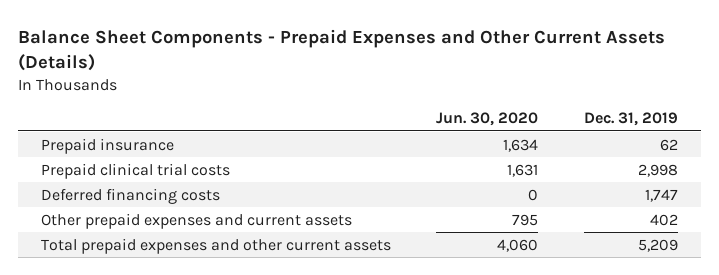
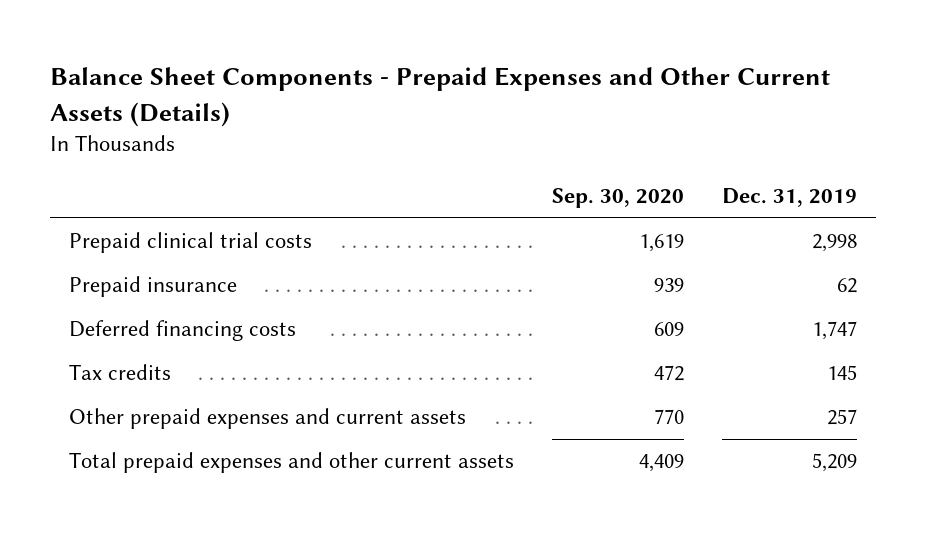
[436,112,539,127] Jun. 30, 2020 -> none
none -> [552,188,685,209] Sep. 30, 2020
[40,137,174,154] Prepaid insurance -> [69,276,238,298] Prepaid insurance
none -> [69,364,172,381] Tax credits
[649,213,678,226] 402 -> [827,409,858,426] 257

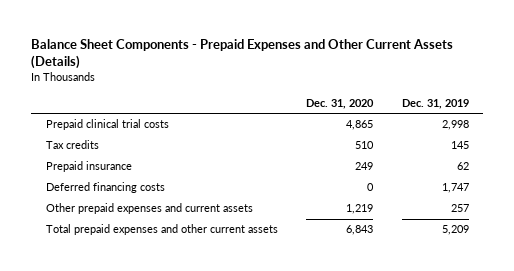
[552,188,685,209] Sep. 30, 2020 -> none
none -> [306,98,375,109] Dec. 31, 2020
[69,364,172,381] Tax credits -> [45,140,99,150] Tax credits

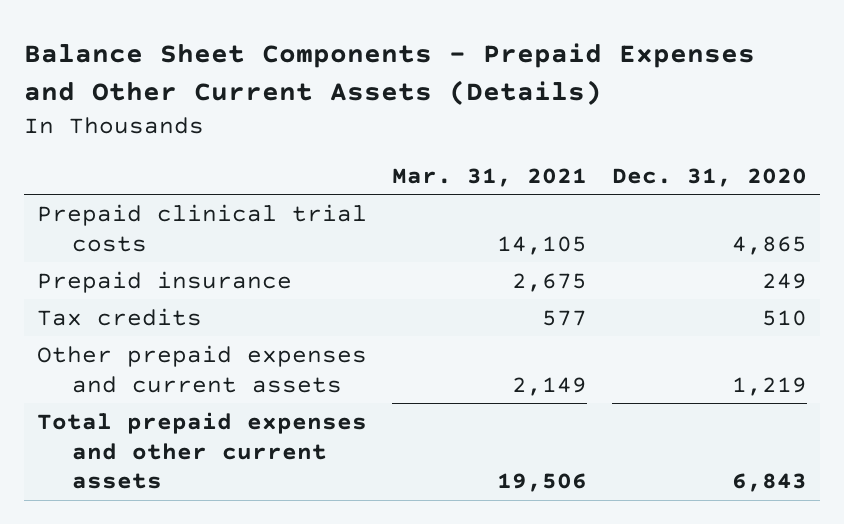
[401,98,469,109] Dec. 31, 2019 -> none
none -> [392,167,588,187] Mar. 31, 2021
[45,182,165,194] Deferred financing costs -> none
[45,140,99,150] Tax credits -> [36,307,202,326] Tax credits

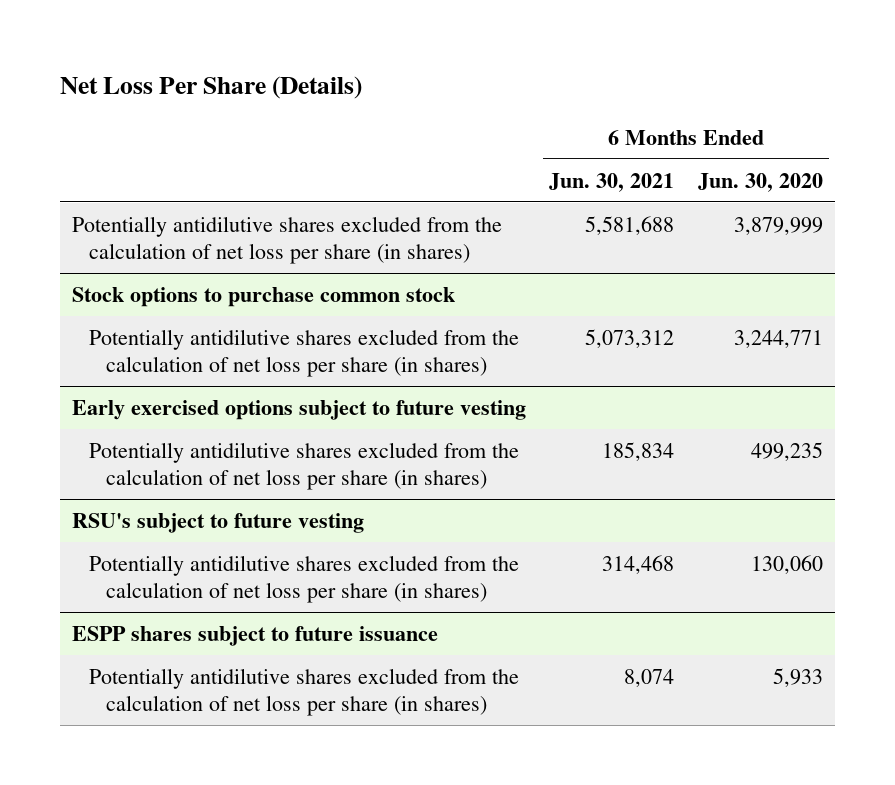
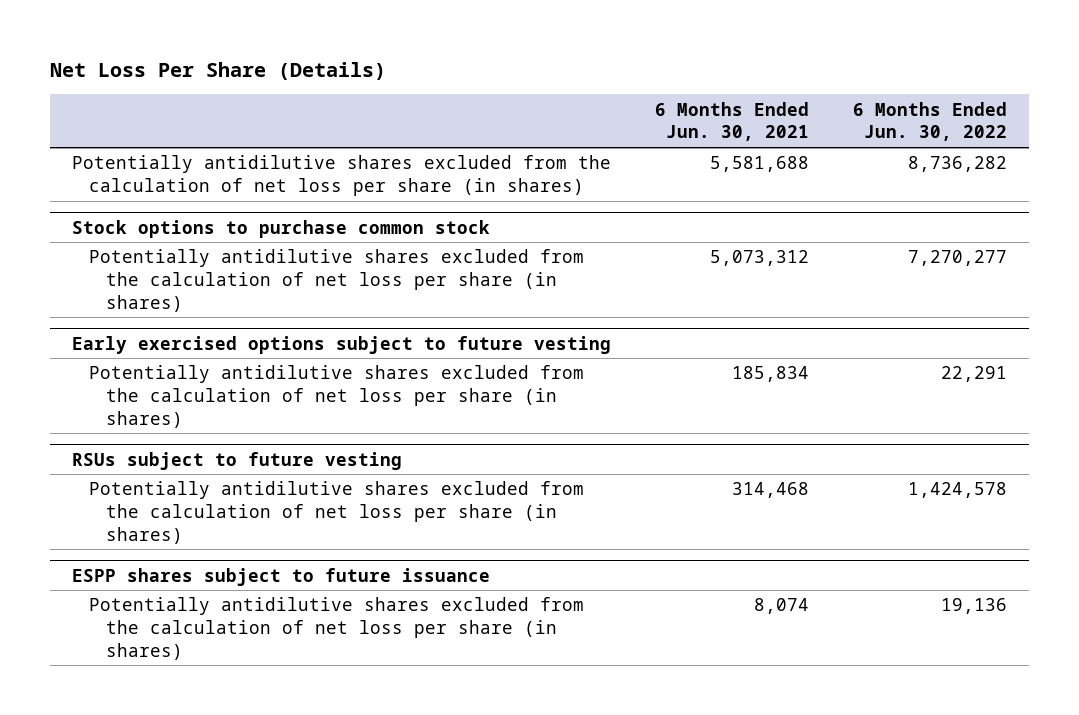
[697,172,823,192] Jun. 30, 2020 -> none
none -> [852,101,1007,142] 6 Months Ended Jun. 30, 2022
[71,512,364,533] RSU's subject to future vesting -> [71,451,402,470] RSUs subject to future vesting

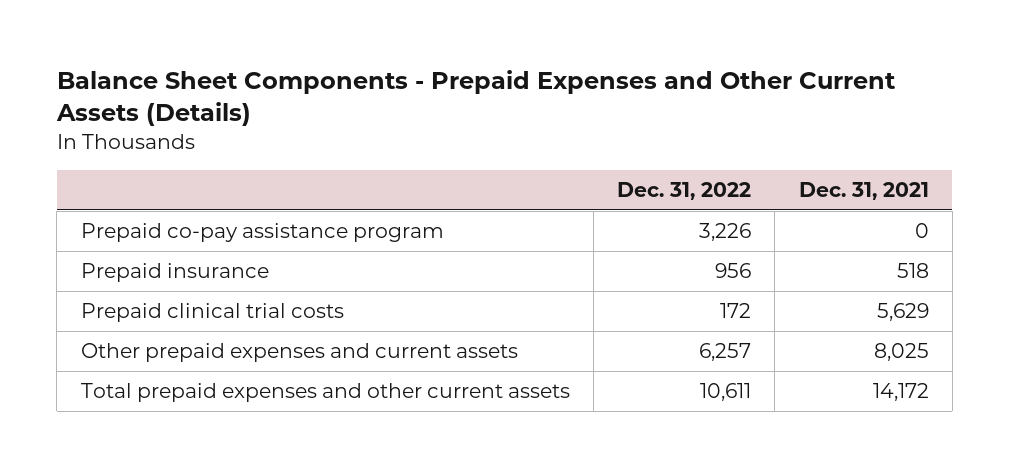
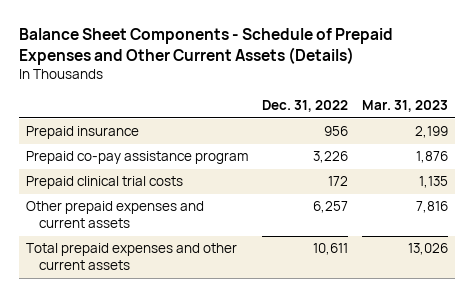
[55,69,896,127] Balance Sheet Components - Prepaid Expenses and Other Current Assets (Details) -> [18,27,393,65] Balance Sheet Components - Schedule of Prepaid Expenses and Other Current Assets (Details)
[798,181,929,200] Dec. 31, 2021 -> none
none -> [361,99,448,112] Mar. 31, 2023
[80,223,444,243] Prepaid co-pay assistance program -> [25,151,248,165] Prepaid co-pay assistance program

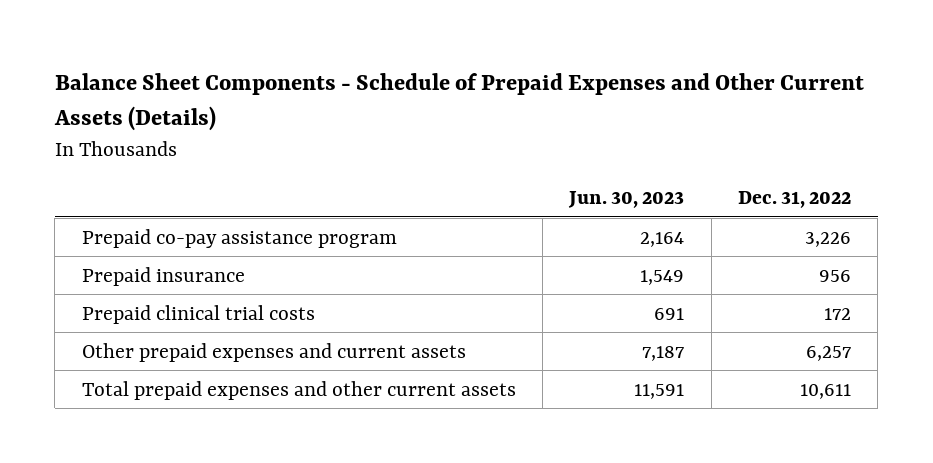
[361,99,448,112] Mar. 31, 2023 -> none
none -> [568,191,685,209] Jun. 30, 2023
[25,126,139,140] Prepaid insurance -> [81,266,245,286] Prepaid insurance

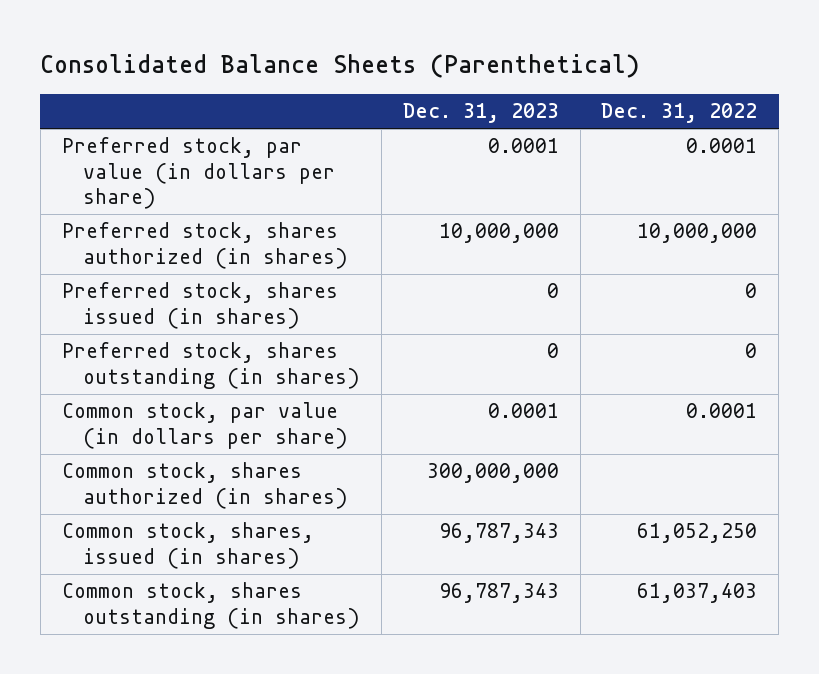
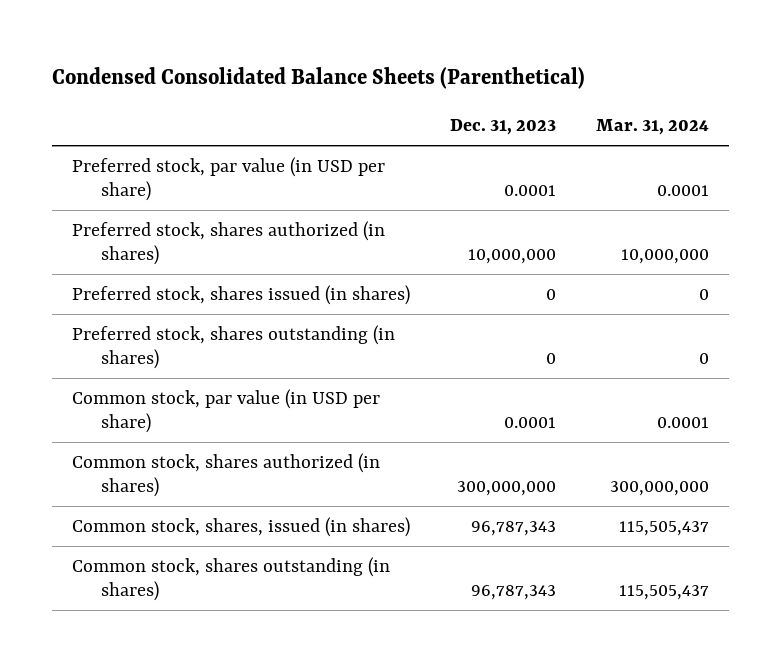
[40,53,640,78] Consolidated Balance Sheets (Parenthetical) -> [52,67,586,90] Condensed Consolidated Balance Sheets (Parenthetical)
[601,103,758,124] Dec. 31, 2022 -> none
none -> [595,119,709,136] Mar. 31, 2024
[61,137,335,210] Preferred stock, par value (in dollars per share) -> [72,156,386,201] Preferred stock, par value (in USD per share)
[61,402,348,449] Common stock, par value (in dollars per share) -> [72,388,381,433] Common stock, par value (in USD per share)

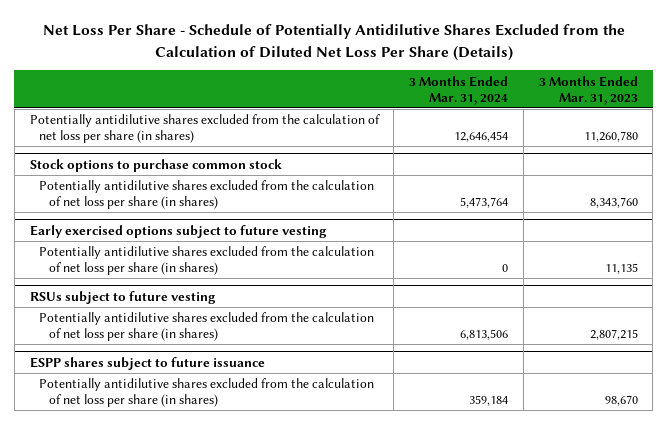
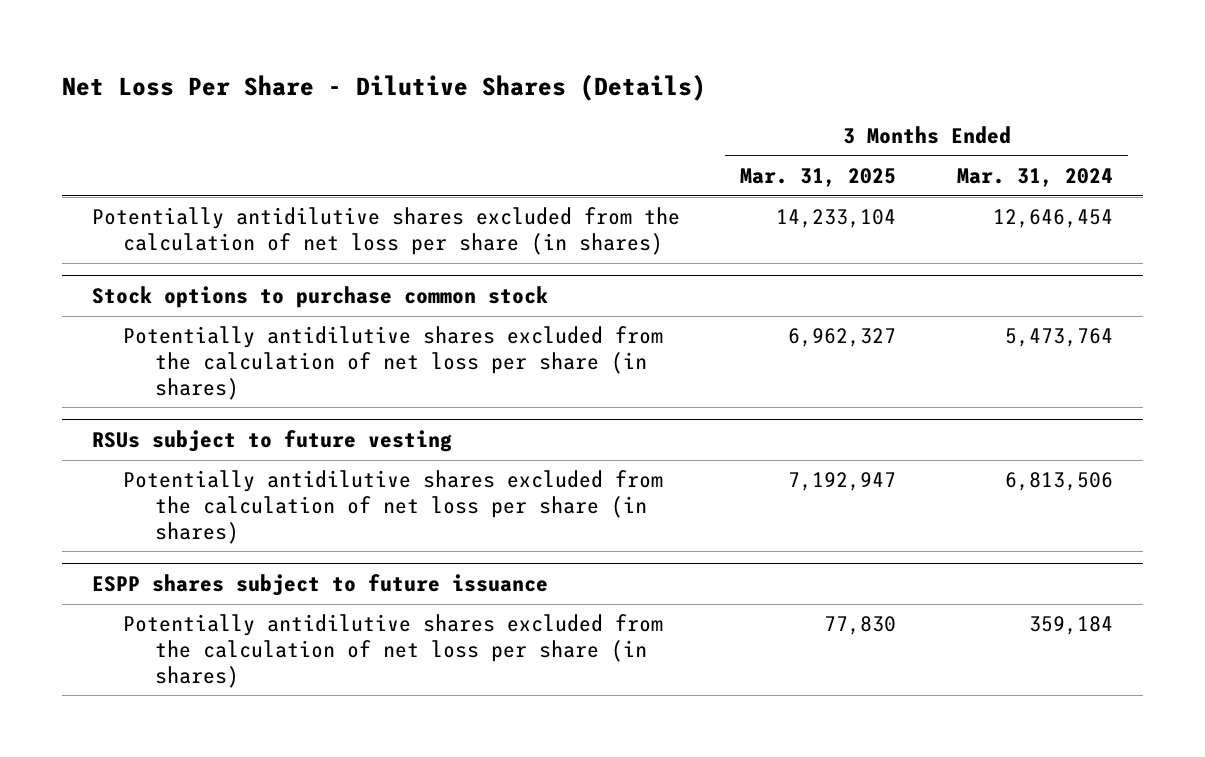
[42,24,625,61] Net Loss Per Share - Schedule of Potentially Antidilutive Shares Excluded from the Calculation of Diluted Net Loss Per Share (Details) -> [61,73,706,101] Net Loss Per Share - Dilutive Shares (Details)
[538,75,638,105] 3 Months Ended Mar. 31, 2023 -> none
none -> [740,167,897,187] Mar. 31, 2025
[29,225,327,239] Early exercised options subject to future vesting -> none
[39,246,375,276] Potentially antidilutive shares excluded from the calculation of net loss per share (in shares) -> none

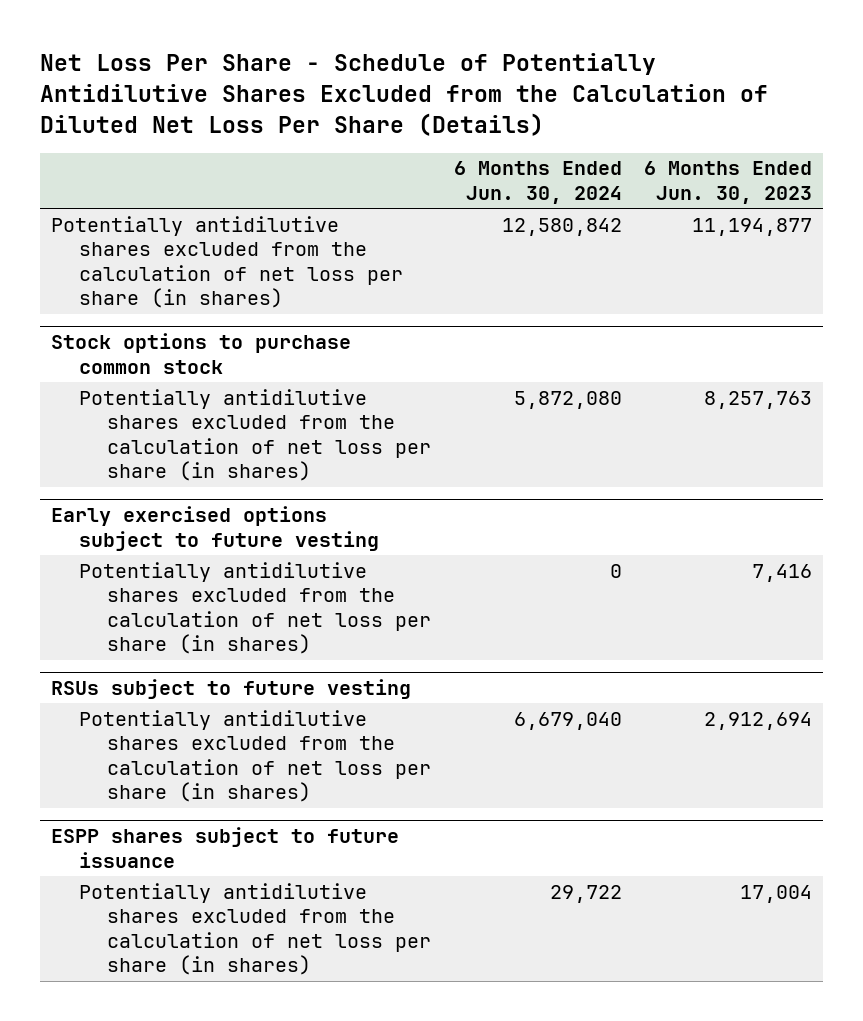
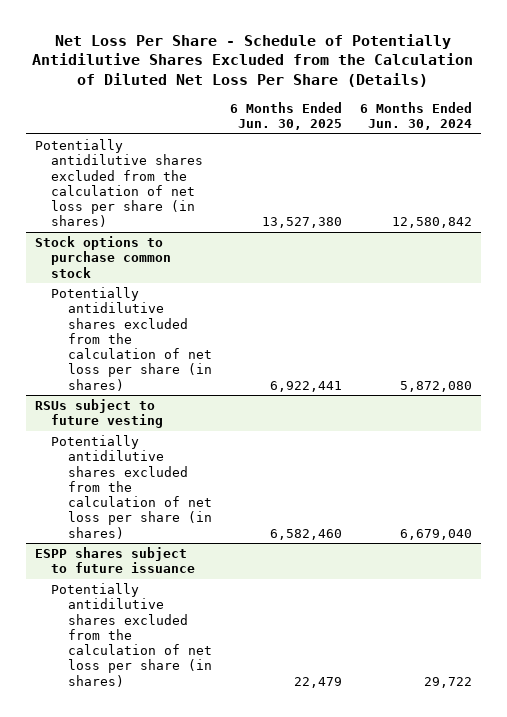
[643,161,812,204] 6 Months Ended Jun. 30, 2023 -> none
none -> [229,101,342,130] 6 Months Ended Jun. 30, 2025
[51,505,380,551] Early exercised options subject to future vesting -> none
[79,561,432,655] Potentially antidilutive shares excluded from the calculation of net loss per share (in shares) -> none

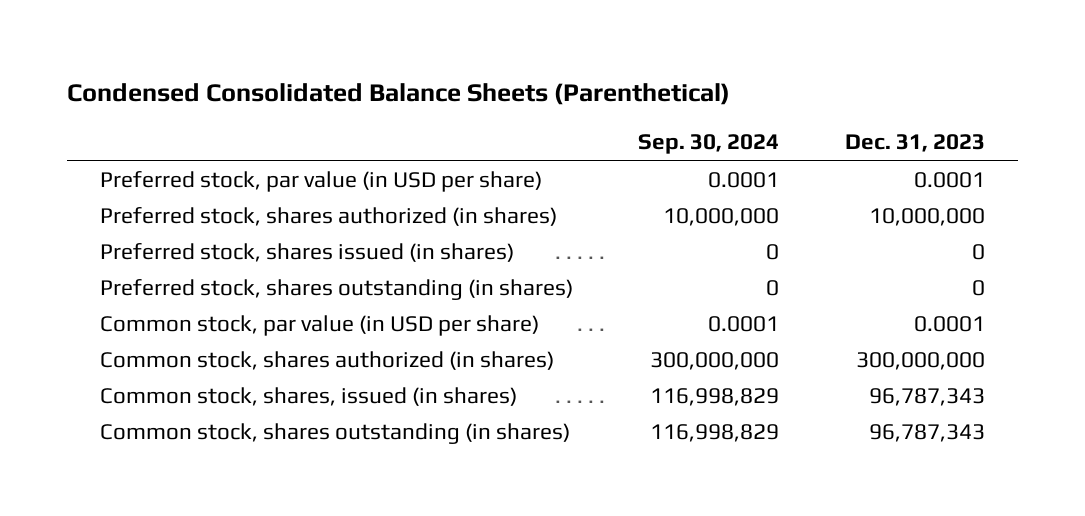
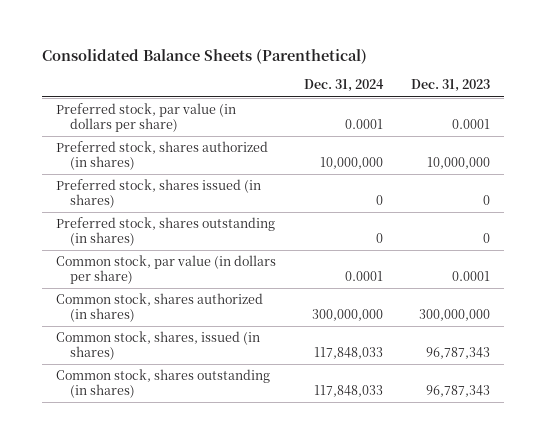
[66,83,730,106] Condensed Consolidated Balance Sheets (Parenthetical) -> [41,48,367,64] Consolidated Balance Sheets (Parenthetical)
[638,134,780,155] Sep. 30, 2024 -> none
none -> [303,79,384,93] Dec. 31, 2024
[99,170,542,192] Preferred stock, par value (in USD per share) -> [55,103,236,132] Preferred stock, par value (in dollars per share)
[99,314,539,336] Common stock, par value (in USD per share) -> [55,255,276,284] Common stock, par value (in dollars per share)

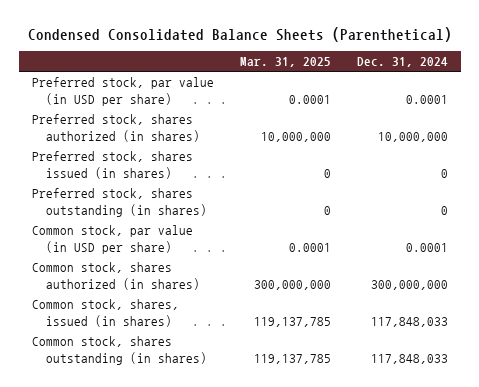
[41,48,367,64] Consolidated Balance Sheets (Parenthetical) -> [27,26,452,42] Condensed Consolidated Balance Sheets (Parenthetical)
[411,79,491,93] Dec. 31, 2023 -> none
none -> [239,57,331,68] Mar. 31, 2025
[55,103,236,132] Preferred stock, par value (in dollars per share) -> [31,77,214,106] Preferred stock, par value (in USD per share)
[55,255,276,284] Common stock, par value (in dollars per share) -> [31,225,193,254] Common stock, par value (in USD per share)

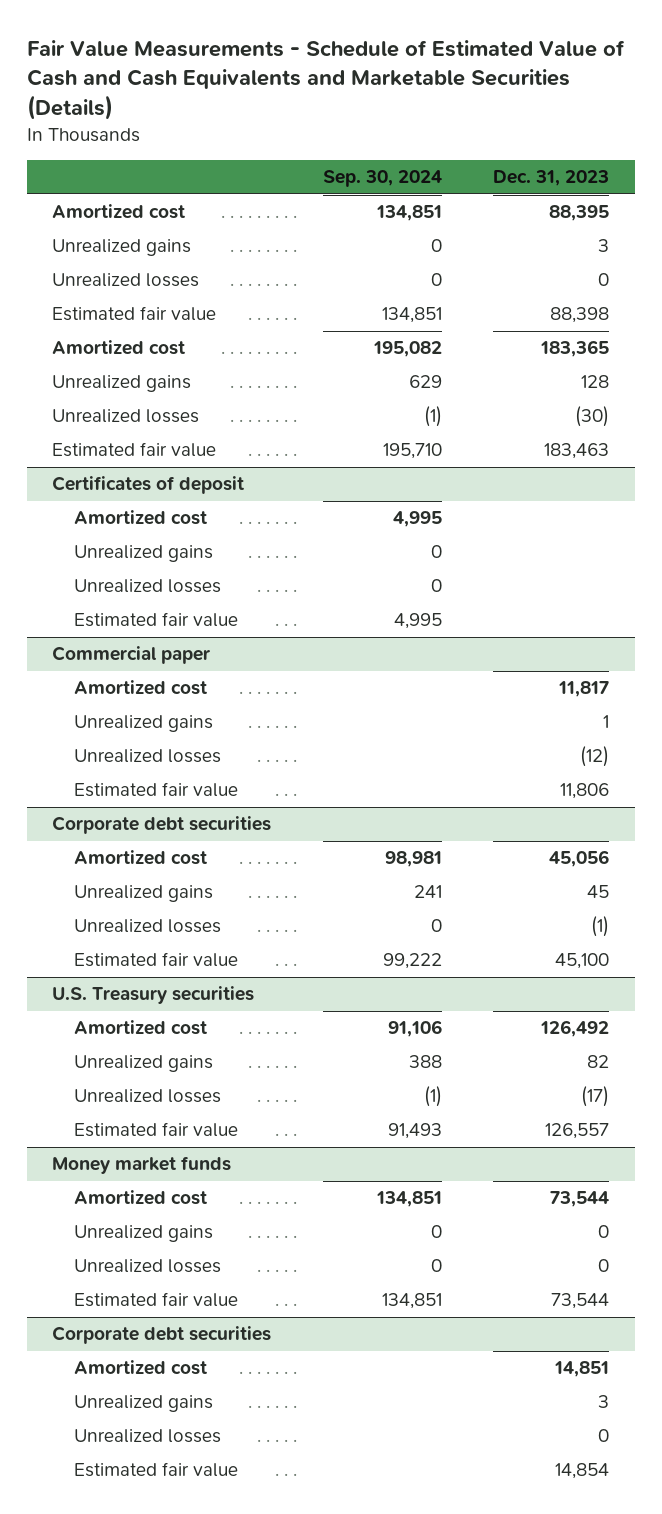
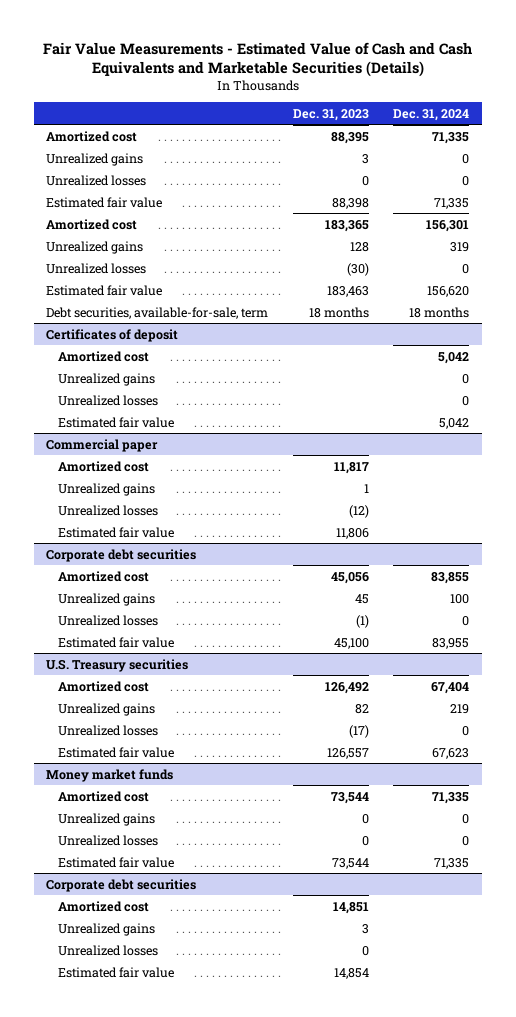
[26,39,625,120] Fair Value Measurements - Schedule of Estimated Value of Cash and Cash Equivalents and Marketable Securities (Details) -> [42,41,472,77] Fair Value Measurements - Estimated Value of Cash and Cash Equivalents and Marketable Securities (Details)
[322,170,442,188] Sep. 30, 2024 -> none
none -> [393,108,470,121] Dec. 31, 2024
none -> [46,306,269,319] Debt securities, available-for-sale, term

